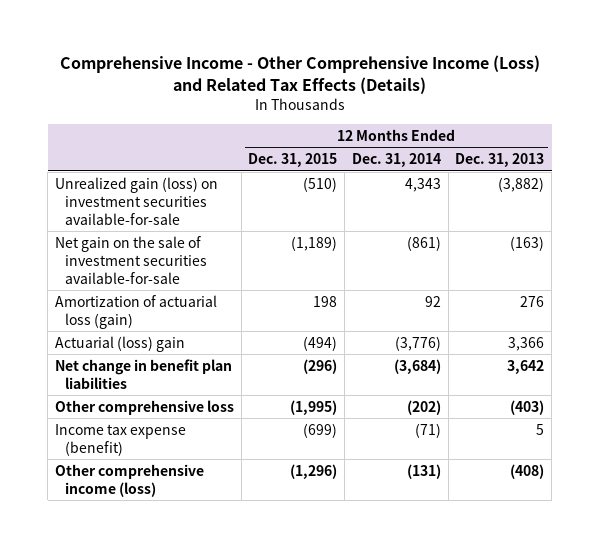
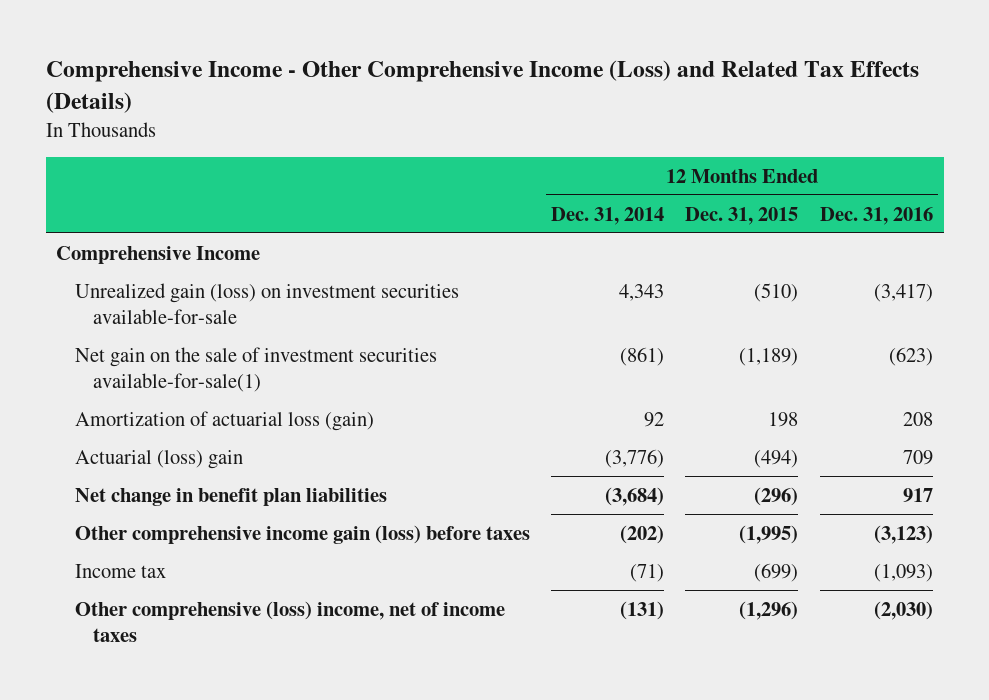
[455,153,545,168] Dec. 31, 2013 -> none
none -> [819,206,933,225] Dec. 31, 2016
none -> [56,245,261,264] Comprehensive Income
[54,235,208,284] Net gain on the sale of investment securities available-for-sale -> [74,346,437,392] Net gain on the sale of investment securities available-for-sale(1)
[54,399,234,415] Other comprehensive loss -> [74,524,530,544] Other comprehensive income gain (loss) before taxes
[54,423,186,456] Income tax expense (benefit) -> [74,563,166,578] Income tax
[54,463,204,497] Other comprehensive income (loss) -> [74,600,505,642] Other comprehensive (loss) income, net of income taxes

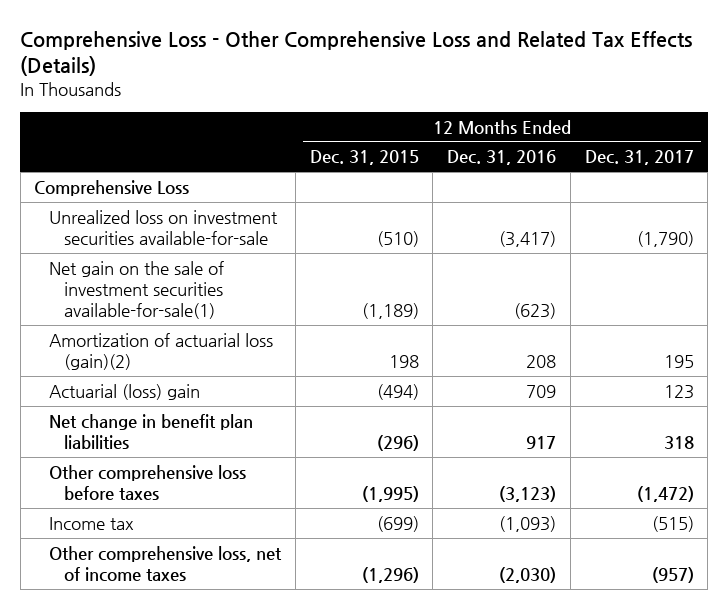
[45,60,919,114] Comprehensive Income - Other Comprehensive Income (Loss) and Related Tax Effects (Details) -> [20,31,693,77] Comprehensive Loss - Other Comprehensive Loss and Related Tax Effects (Details)
[550,206,664,225] Dec. 31, 2014 -> none
none -> [584,150,694,166] Dec. 31, 2017
[56,245,261,264] Comprehensive Income -> [34,179,190,196] Comprehensive Loss
[74,282,459,324] Unrealized gain (loss) on investment securities available-for-sale -> [49,209,279,246] Unrealized loss on investment securities available-for-sale
[74,410,374,431] Amortization of actuarial loss (gain) -> [49,332,274,371] Amortization of actuarial loss (gain)(2)
[74,524,530,544] Other comprehensive income gain (loss) before taxes -> [49,464,247,501] Other comprehensive loss before taxes
[74,600,505,642] Other comprehensive (loss) income, net of income taxes -> [49,545,283,583] Other comprehensive loss, net of income taxes

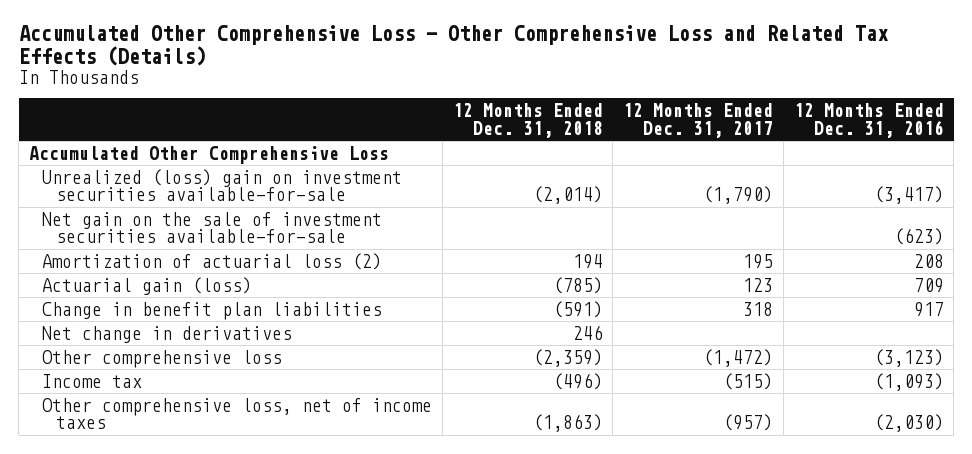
[20,31,693,77] Comprehensive Loss - Other Comprehensive Loss and Related Tax Effects (Details) -> [18,25,888,67] Accumulated Other Comprehensive Loss - Other Comprehensive Loss and Related Tax Effects (Details)
[309,150,419,166] Dec. 31, 2015 -> none
none -> [452,103,603,138] 12 Months Ended Dec. 31, 2018
[34,179,190,196] Comprehensive Loss -> [28,145,389,164] Accumulated Other Comprehensive Loss
[49,209,279,246] Unrealized loss on investment securities available-for-sale -> [42,168,403,202] Unrealized (loss) gain on investment securities available-for-sale
[49,260,225,320] Net gain on the sale of investment securities available-for-sale(1) -> [42,211,383,244] Net gain on the sale of investment securities available-for-sale
[49,332,274,371] Amortization of actuarial loss (gain)(2) -> [42,252,383,270] Amortization of actuarial loss (2)
[49,383,201,400] Actuarial (loss) gain -> [42,276,253,295] Actuarial gain (loss)
[49,413,254,450] Net change in benefit plan liabilities -> [42,301,383,320] Change in benefit plan liabilities
none -> [42,325,293,343] Net change in derivatives
[49,464,247,501] Other comprehensive loss before taxes -> [42,349,283,368] Other comprehensive loss

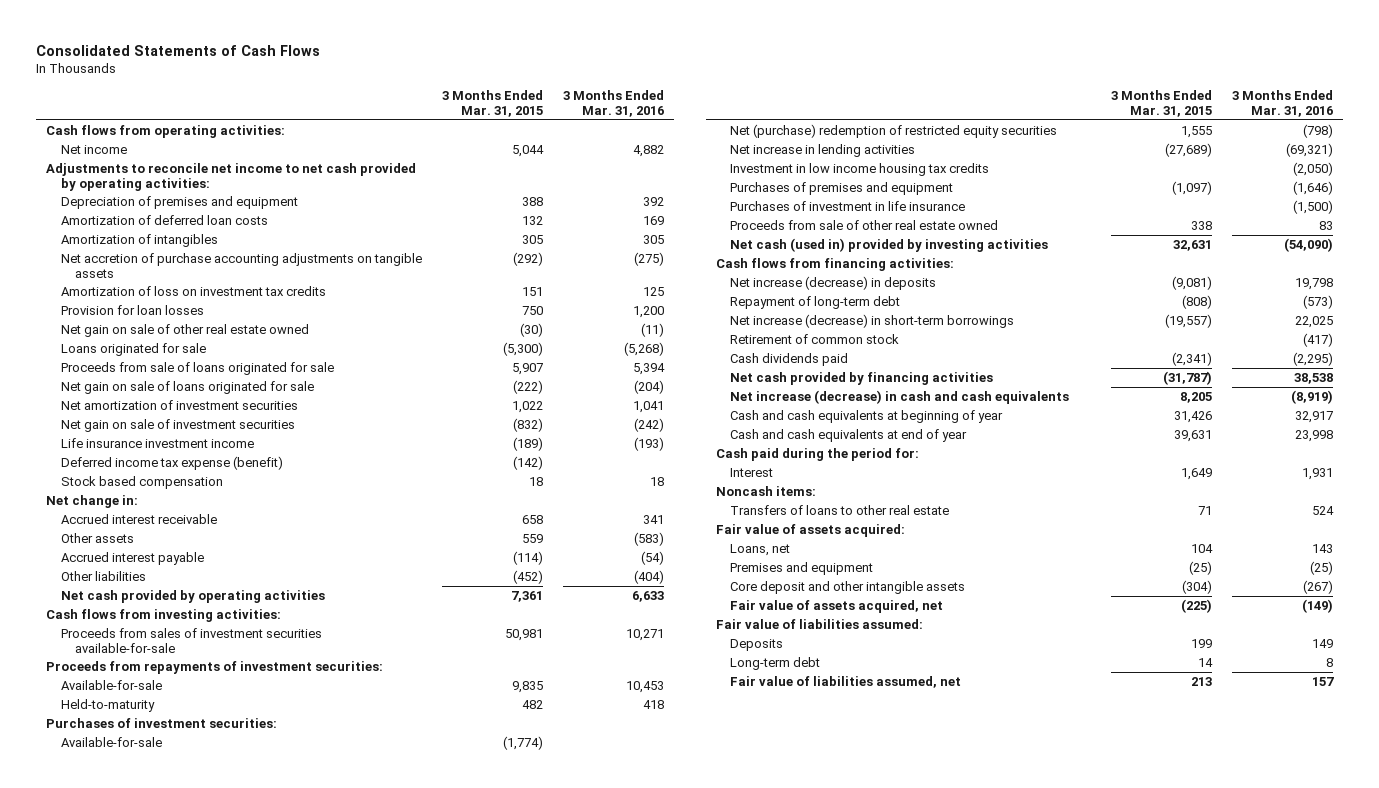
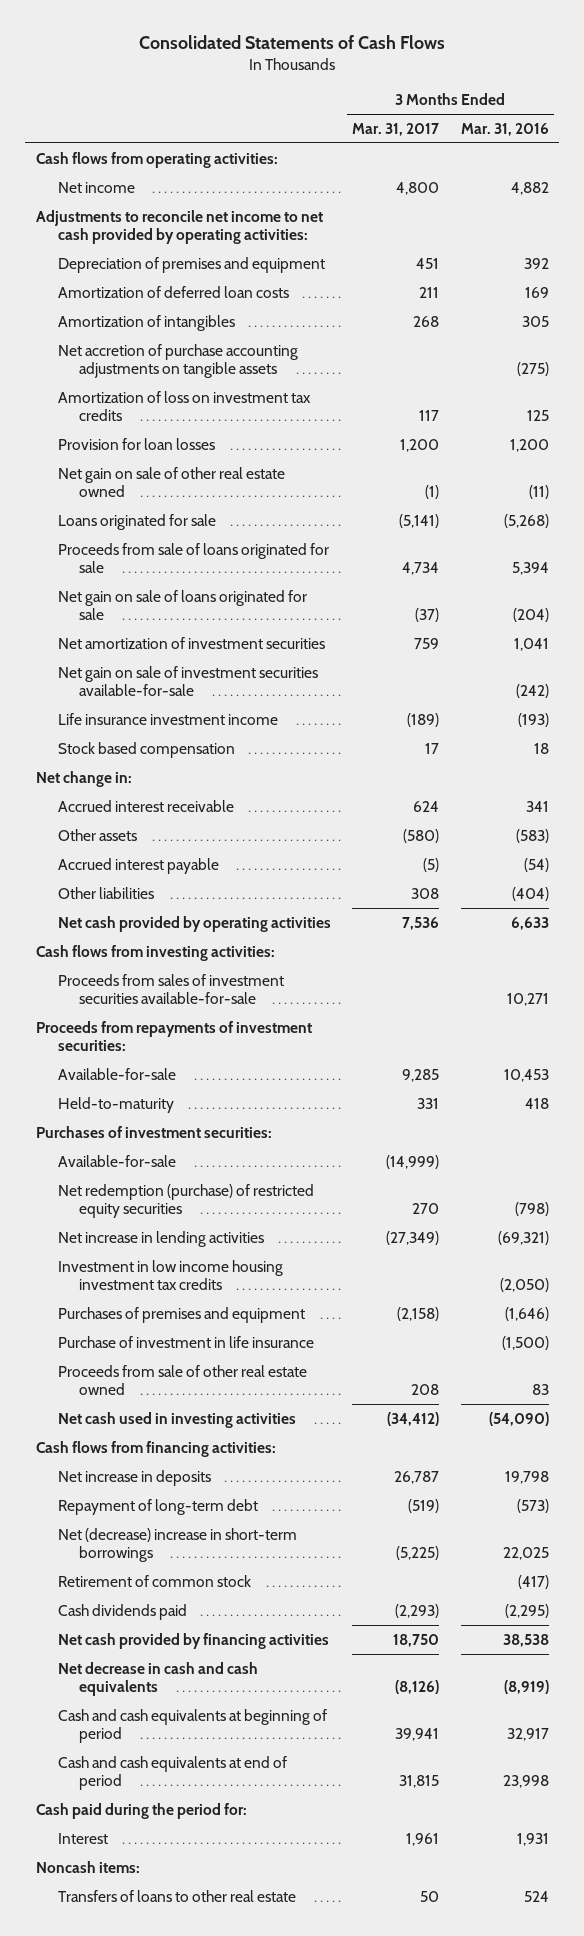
[441,90,543,117] 3 Months Ended Mar. 31, 2015 -> none
none -> [352,122,440,136] Mar. 31, 2017
[60,418,295,432] Net gain on sale of investment securities -> [57,665,318,696] Net gain on sale of investment securities available-for-sale
[60,455,283,470] Deferred income tax expense (benefit) -> none
[729,123,1057,138] Net (purchase) redemption of restricted equity securities -> [57,1183,314,1218] Net redemption (purchase) of restricted equity securities
[729,162,989,176] Investment in low income housing tax credits -> [57,1259,283,1290] Investment in low income housing investment tax credits
[729,200,965,211] Purchases of investment in life insurance -> [57,1335,314,1348] Purchase of investment in life insurance
[729,237,1048,252] Net cash (used in) provided by investing activities -> [57,1411,296,1428] Net cash used in investing activities
[729,275,936,290] Net increase (decrease) in deposits -> [57,1469,211,1486] Net increase in deposits
[729,313,1014,328] Net increase (decrease) in short-term borrowings -> [57,1527,297,1562] Net (decrease) increase in short-term borrowings
[729,389,1069,404] Net increase (decrease) in cash and cash equivalents -> [57,1661,258,1696] Net decrease in cash and cash equivalents
[729,409,1003,423] Cash and cash equivalents at beginning of year -> [57,1708,327,1743] Cash and cash equivalents at beginning of period
[729,428,967,442] Cash and cash equivalents at end of year -> [57,1755,287,1790] Cash and cash equivalents at end of period
[715,523,905,537] Fair value of assets acquired: -> none
[729,543,790,556] Loans, net -> none
[729,561,873,575] Premises and equipment -> none
[729,580,965,594] Core deposit and other intangible assets -> none
[729,599,943,613] Fair value of assets acquired, net -> none
[715,618,923,629] Fair value of liabilities assumed: -> none
[729,638,783,651] Deposits -> none
[729,656,820,670] Long-term debt -> none
[729,675,961,688] Fair value of liabilities assumed, net -> none

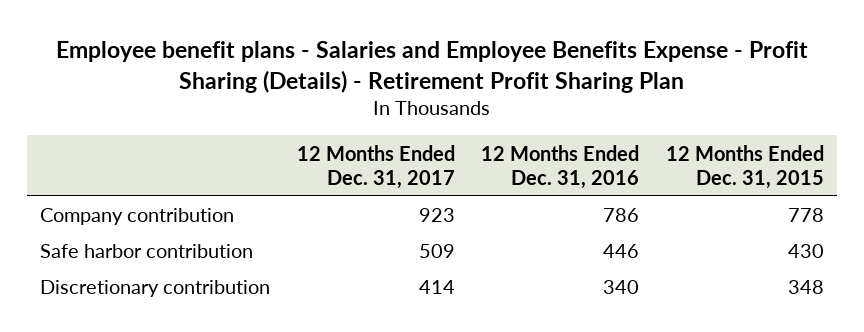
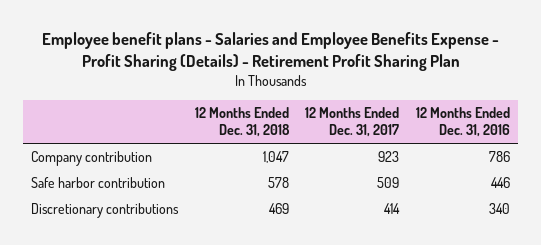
[665,144,824,189] 12 Months Ended Dec. 31, 2015 -> none
none -> [194,107,290,138] 12 Months Ended Dec. 31, 2018
[39,280,270,298] Discretionary contribution -> [31,203,180,219] Discretionary contributions

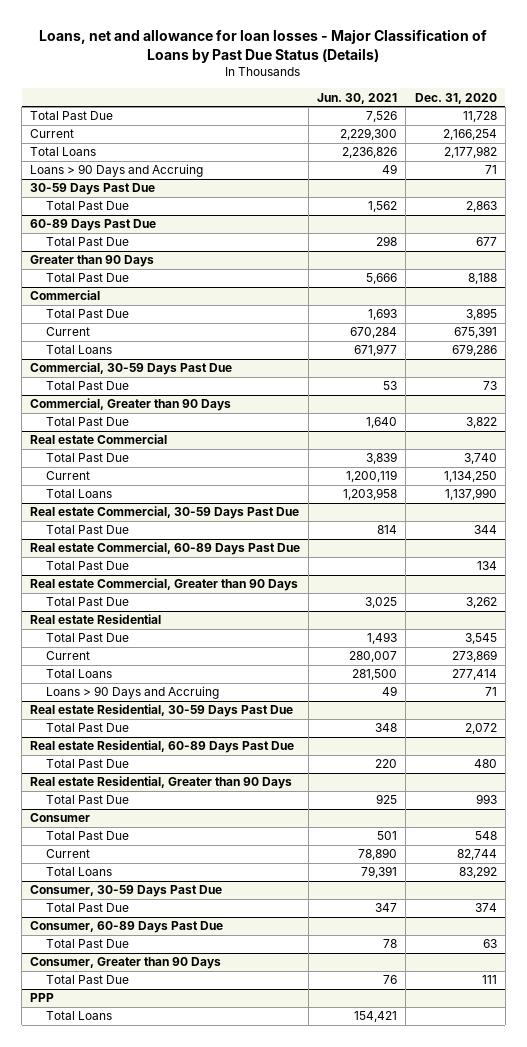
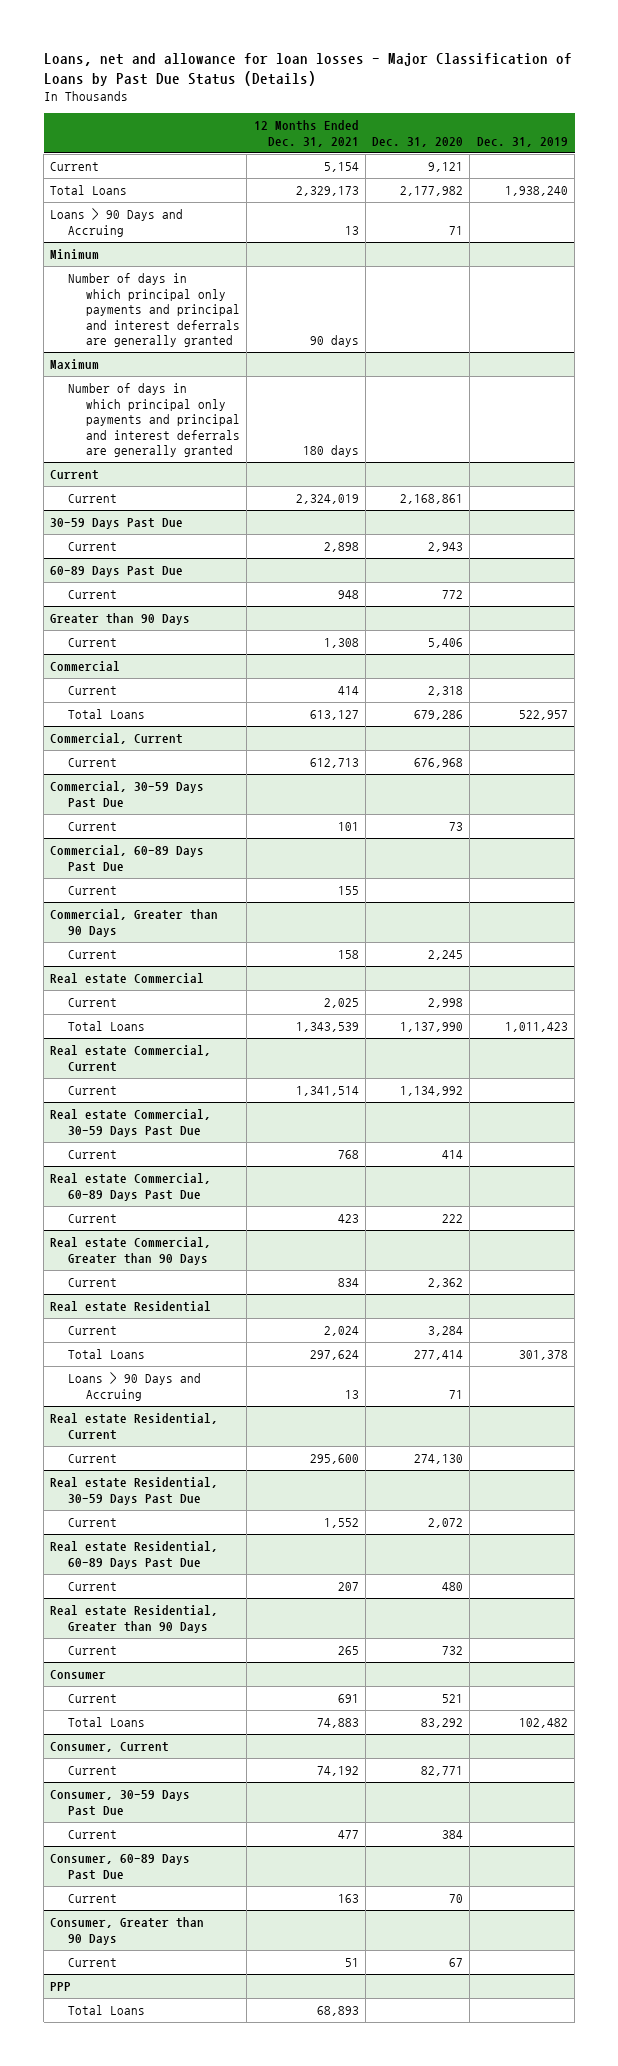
[317,92,398,104] Jun. 30, 2021 -> none
none -> [253,120,359,147] 12 Months Ended Dec. 31, 2021
none -> [476,136,568,147] Dec. 31, 2019
[30,111,114,121] Total Past Due -> none
[442,129,497,141] 2,166,254 -> [428,162,464,173] 9,121
none -> [50,249,100,260] Minimum
none -> [68,273,240,348] Number of days in which principal only payments and principal and interest deferrals are generally granted
none -> [50,359,100,370] Maximum
none -> [68,383,240,458] Number of days in which principal only payments and principal and interest deferrals are generally granted
none -> [50,470,100,481] Current
none -> [68,494,118,504] Current
[46,201,130,211] Total Past Due -> none
none -> [68,542,118,552] Current
[46,237,130,247] Total Past Due -> none
none -> [68,590,118,600] Current
[46,273,130,283] Total Past Due -> none
none -> [68,638,118,648] Current
[46,309,130,319] Total Past Due -> none
[453,326,497,339] 675,391 -> [428,686,464,697] 2,318
none -> [50,733,184,745] Commercial, Current
none -> [68,758,118,768] Current
[46,381,130,391] Total Past Due -> none
none -> [68,822,118,832] Current
none -> [50,845,205,872] Commercial, 60-89 Days Past Due
none -> [68,886,118,896] Current
[46,417,130,427] Total Past Due -> none
none -> [68,950,118,960] Current
[46,453,130,463] Total Past Due -> none
[443,471,497,483] 1,134,250 -> [428,998,464,1009] 2,998
none -> [50,1045,212,1072] Real estate Commercial, Current
none -> [68,1086,118,1096] Current
[46,525,130,535] Total Past Due -> none
none -> [68,1150,118,1160] Current
[46,561,130,571] Total Past Due -> none
none -> [68,1214,118,1224] Current
[46,597,130,607] Total Past Due -> none
none -> [68,1278,118,1288] Current
[46,633,130,643] Total Past Due -> none
[451,650,497,663] 273,869 -> [428,1326,464,1337] 3,284
none -> [50,1413,219,1440] Real estate Residential, Current
none -> [68,1454,118,1464] Current
[46,723,130,733] Total Past Due -> [68,1518,118,1528] Current
[46,759,130,769] Total Past Due -> none
none -> [68,1582,118,1592] Current
[46,795,130,805] Total Past Due -> none
none -> [68,1646,118,1656] Current
[46,831,130,841] Total Past Due -> none
[456,849,497,861] 82,744 -> [442,1694,464,1704] 521
none -> [50,1742,170,1753] Consumer, Current
none -> [68,1766,118,1776] Current
[46,903,130,913] Total Past Due -> none
none -> [68,1830,118,1840] Current
[46,939,130,949] Total Past Due -> none
none -> [68,1894,118,1904] Current
[46,975,130,985] Total Past Due -> none
none -> [68,1958,118,1968] Current

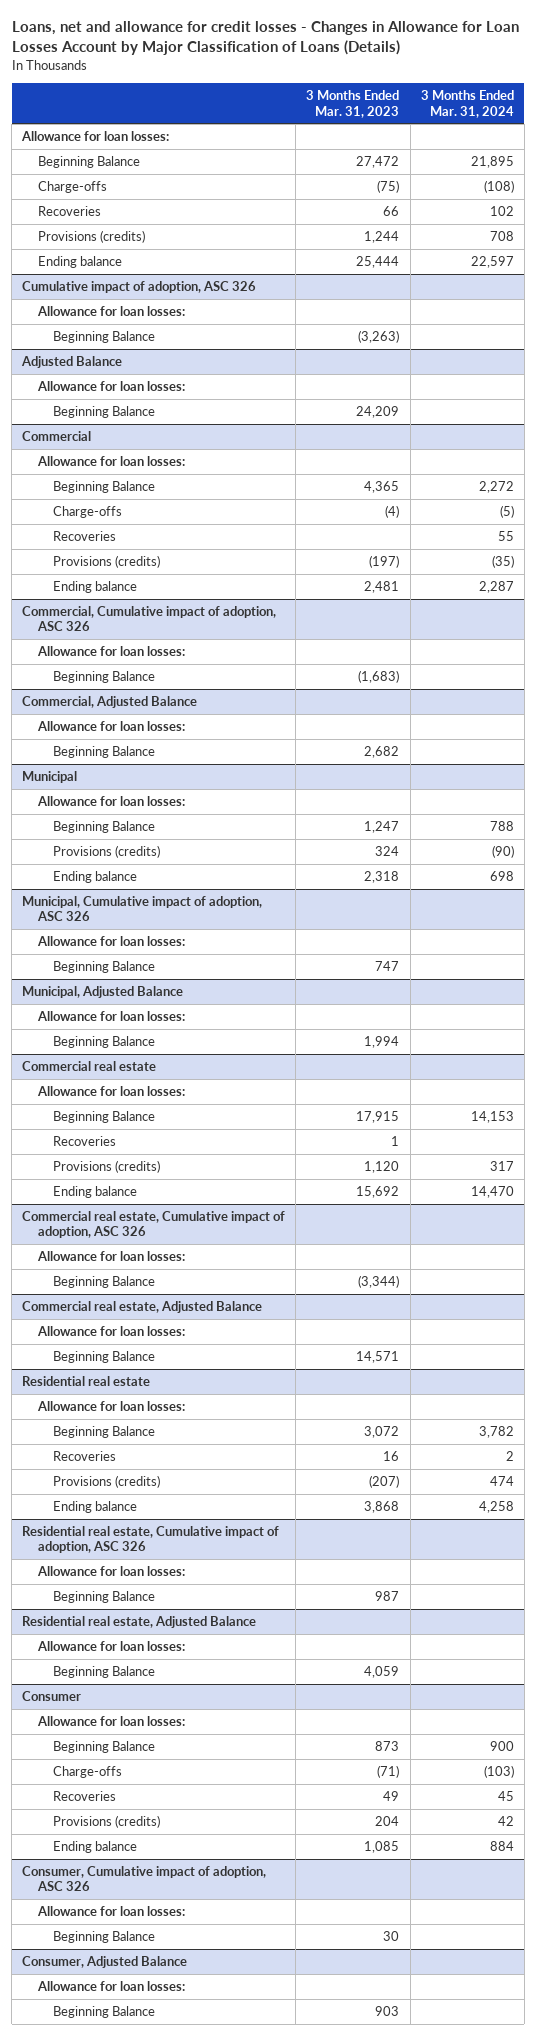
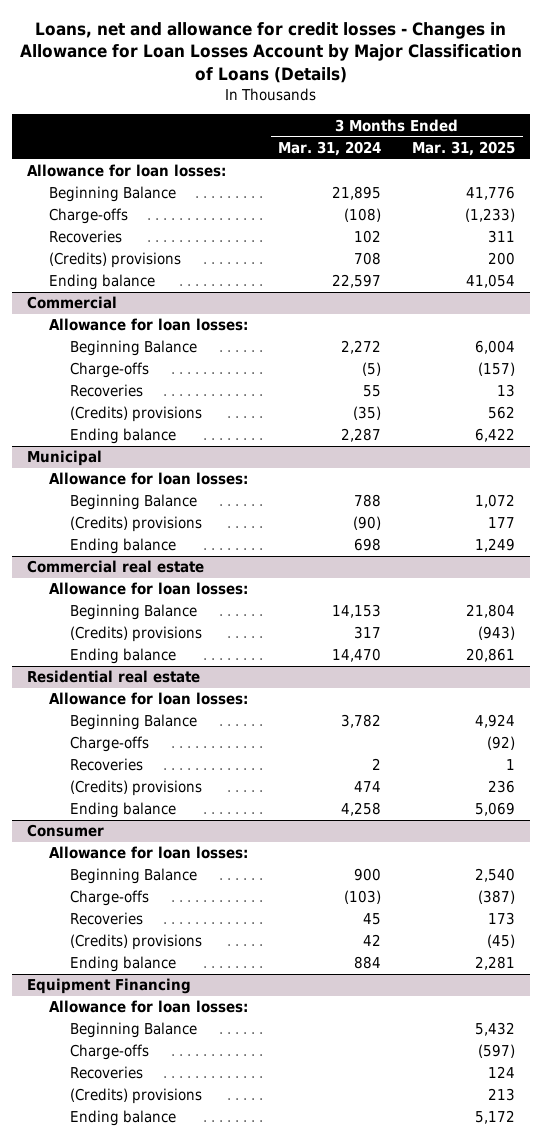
[306,90,400,118] 3 Months Ended Mar. 31, 2023 -> none
none -> [412,141,516,157] Mar. 31, 2025
[37,230,145,244] Provisions (credits) -> [48,252,181,269] (Credits) provisions
[22,281,257,294] Cumulative impact of adoption, ASC 326 -> none
[36,306,185,317] Allowance for loan losses: -> none
[52,331,155,344] Beginning Balance -> none
[21,356,123,369] Adjusted Balance -> none
[36,381,185,392] Allowance for loan losses: -> none
[52,406,155,419] Beginning Balance -> none
[52,555,160,569] Provisions (credits) -> [70,406,203,423] (Credits) provisions
[22,606,277,632] Commercial, Cumulative impact of adoption, ASC 326 -> none
[36,646,185,657] Allowance for loan losses: -> none
[52,671,155,684] Beginning Balance -> none
[22,696,198,709] Commercial, Adjusted Balance -> none
[36,721,185,732] Allowance for loan losses: -> none
[52,746,155,759] Beginning Balance -> none
[52,845,160,859] Provisions (credits) -> [70,516,203,533] (Credits) provisions
[22,896,263,922] Municipal, Cumulative impact of adoption, ASC 326 -> none
[36,936,185,947] Allowance for loan losses: -> none
[52,961,155,974] Beginning Balance -> none
[22,986,184,999] Municipal, Adjusted Balance -> none
[36,1011,185,1022] Allowance for loan losses: -> none
[52,1036,155,1049] Beginning Balance -> none
[52,1136,116,1147] Recoveries -> none
[52,1160,160,1174] Provisions (credits) -> [70,626,203,643] (Credits) provisions
[22,1211,286,1239] Commercial real estate, Cumulative impact of adoption, ASC 326 -> none
[36,1251,185,1262] Allowance for loan losses: -> none
[52,1276,155,1289] Beginning Balance -> none
[22,1301,263,1314] Commercial real estate, Adjusted Balance -> none
[36,1326,185,1337] Allowance for loan losses: -> none
[52,1351,155,1364] Beginning Balance -> none
none -> [70,736,150,753] Charge-offs
[52,1475,160,1489] Provisions (credits) -> [70,780,203,797] (Credits) provisions
[22,1526,280,1554] Residential real estate, Cumulative impact of adoption, ASC 326 -> none
[36,1566,185,1577] Allowance for loan losses: -> none
[52,1591,155,1604] Beginning Balance -> none
[22,1616,257,1629] Residential real estate, Adjusted Balance -> none
[36,1641,185,1652] Allowance for loan losses: -> none
[52,1666,155,1679] Beginning Balance -> none
[52,1815,160,1829] Provisions (credits) -> [70,934,203,951] (Credits) provisions
[22,1866,267,1892] Consumer, Cumulative impact of adoption, ASC 326 -> none
[36,1906,185,1917] Allowance for loan losses: -> none
[52,1931,155,1944] Beginning Balance -> none
[22,1956,188,1969] Consumer, Adjusted Balance -> none
none -> [27,978,192,995] Equipment Financing
none -> [70,1044,150,1061] Charge-offs
none -> [70,1066,144,1080] Recoveries
none -> [70,1088,203,1105] (Credits) provisions
none -> [70,1110,177,1127] Ending balance

